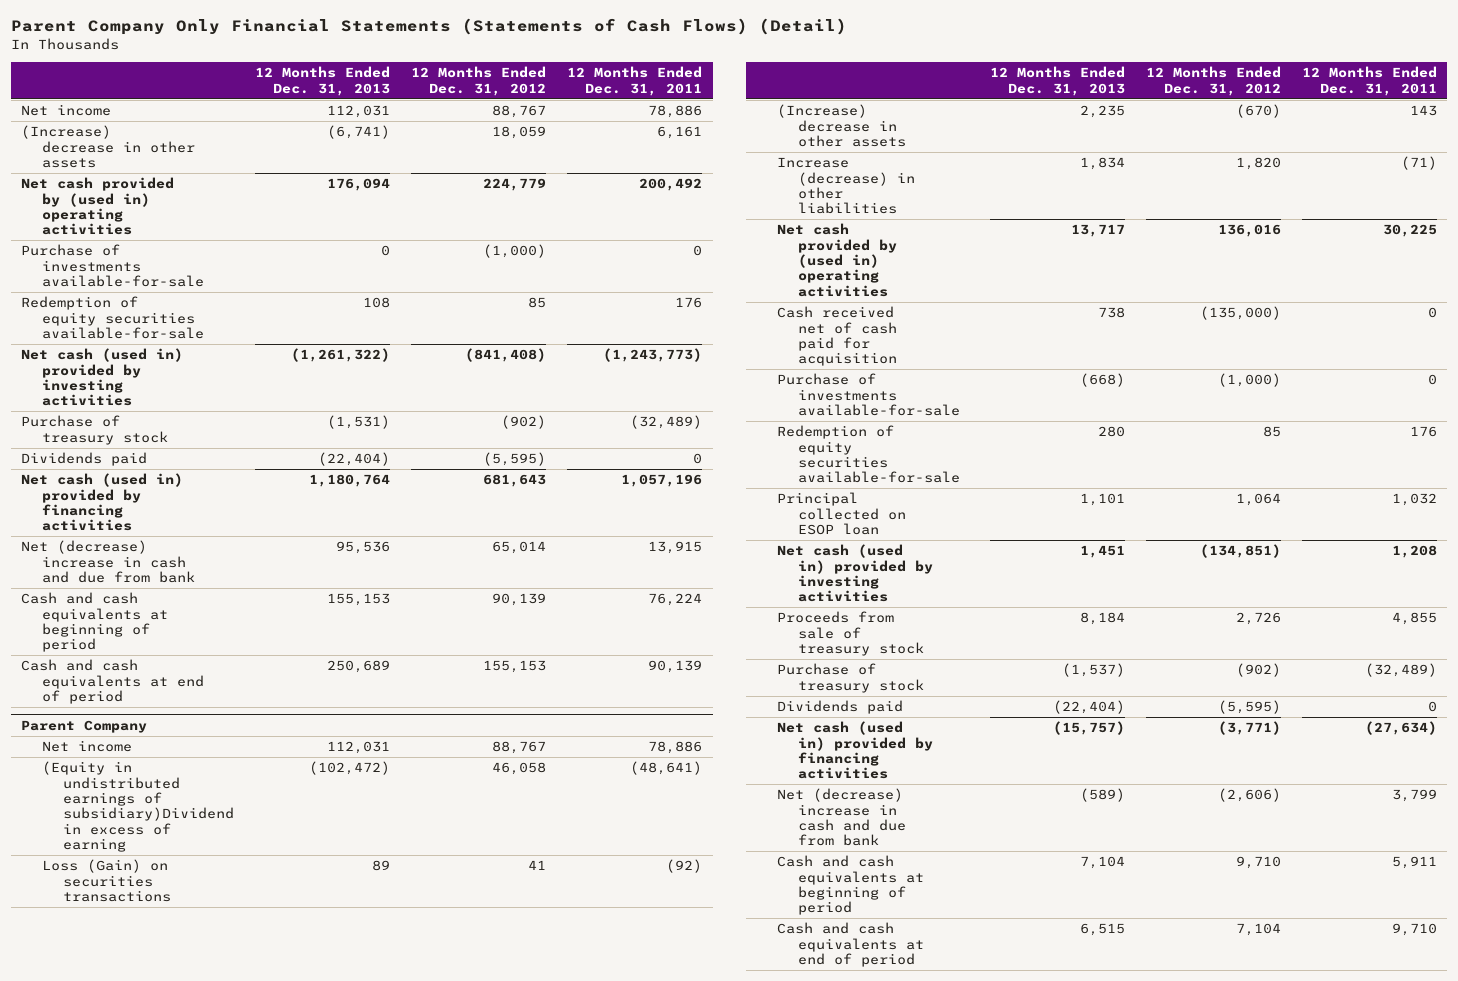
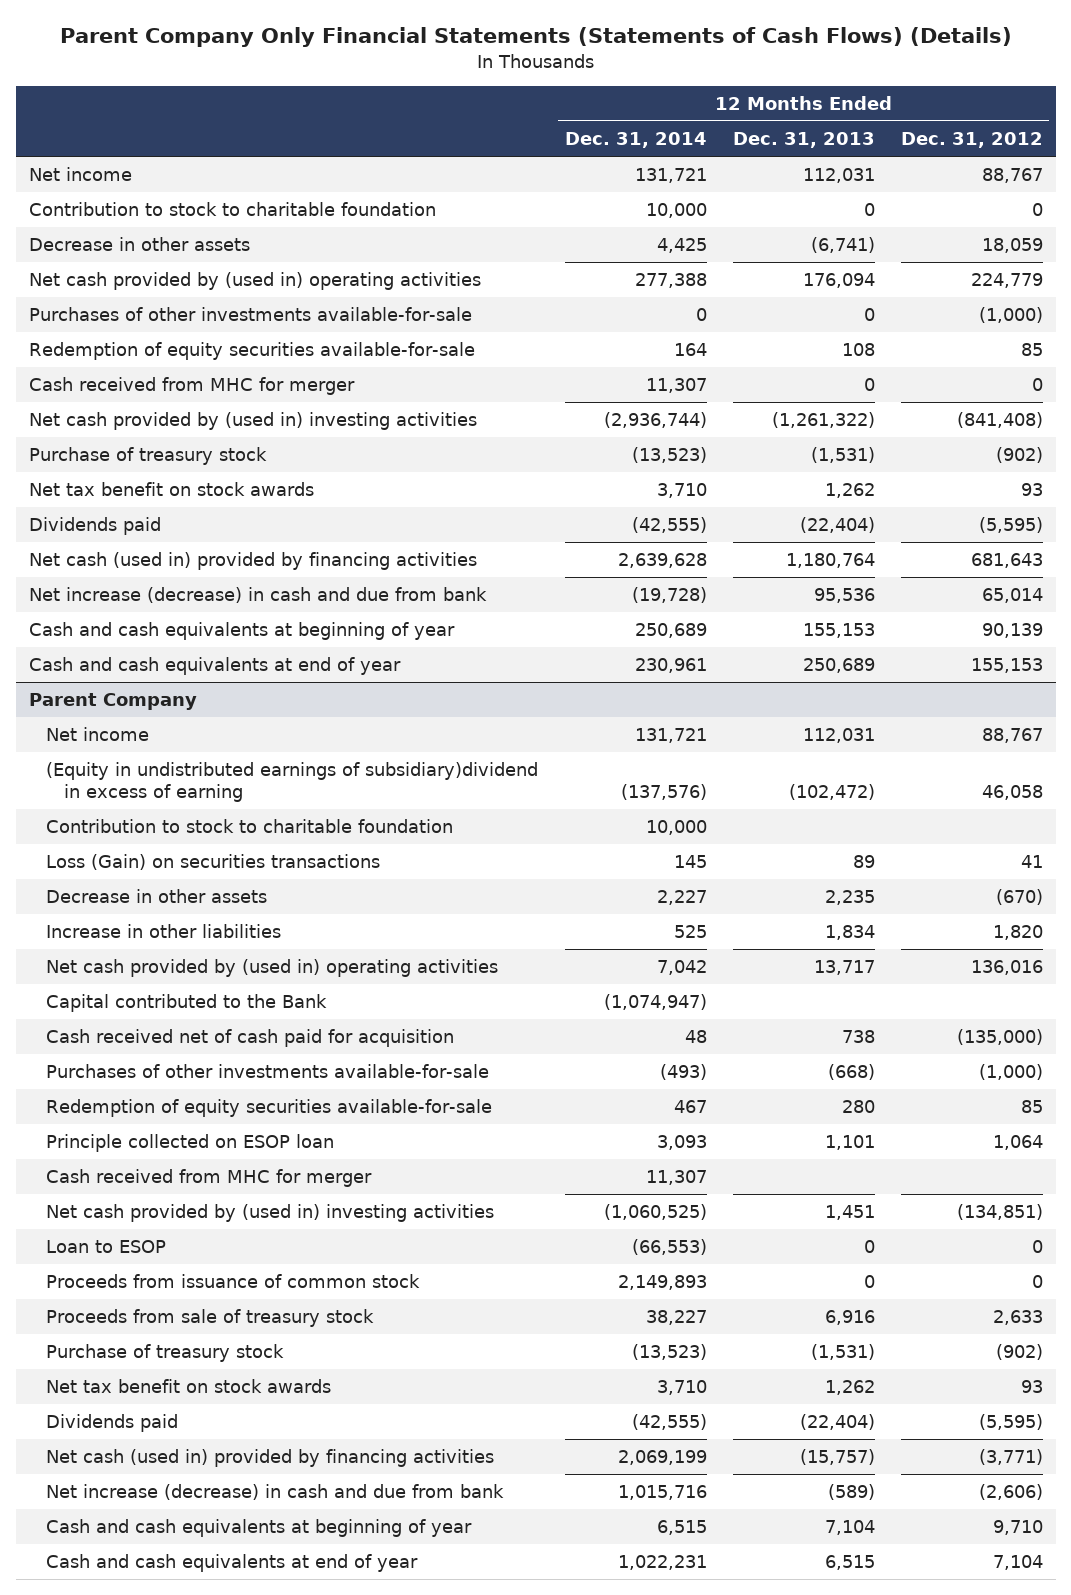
[10,18,847,36] Parent Company Only Financial Statements (Statements of Cash Flows) (Detail) -> [59,27,1012,48] Parent Company Only Financial Statements (Statements of Cash Flows) (Details)
[567,66,703,96] 12 Months Ended Dec. 31, 2011 -> none
none -> [564,131,707,148] Dec. 31, 2014
none -> [28,202,436,217] Contribution to stock to charitable foundation
[21,125,196,169] (Increase) decrease in other assets -> [28,237,250,252] Decrease in other assets
[21,244,205,288] Purchase of investments available-for-sale -> [28,307,472,322] Purchases of other investments available-for-sale
none -> [28,377,355,396] Cash received from MHC for merger
[21,348,184,407] Net cash (used in) provided by investing activities -> [28,412,477,431] Net cash provided by (used in) investing activities
none -> [28,482,314,497] Net tax benefit on stock awards
[21,540,196,584] Net (decrease) increase in cash and due from bank -> [28,587,487,604] Net increase (decrease) in cash and due from bank
[21,592,169,653] Cash and cash equivalents at beginning of period -> [28,622,455,641] Cash and cash equivalents at beginning of year
[21,659,205,705] Cash and cash equivalents at end of period -> [28,657,401,676] Cash and cash equivalents at end of year
[42,761,234,853] (Equity in undistributed earnings of subsidiary)Dividend in excess of earning -> [46,762,539,803] (Equity in undistributed earnings of subsidiary)dividend in excess of earning
none -> [46,819,454,834] Contribution to stock to charitable foundation
[776,104,906,148] (Increase) decrease in other assets -> [46,889,268,904] Decrease in other assets
[776,157,915,215] Increase (decrease) in other liabilities -> [46,924,282,939] Increase in other liabilities
none -> [46,994,328,1013] Capital contributed to the Bank
[776,373,960,417] Purchase of investments available-for-sale -> [46,1064,490,1079] Purchases of other investments available-for-sale
[776,492,906,536] Principal collected on ESOP loan -> [46,1134,335,1153] Principle collected on ESOP loan
none -> [46,1169,373,1188] Cash received from MHC for merger
[776,544,933,603] Net cash (used in) provided by investing activities -> [46,1204,495,1223] Net cash provided by (used in) investing activities
none -> [46,1240,167,1254] Loan to ESOP
none -> [46,1274,421,1289] Proceeds from issuance of common stock
[1079,612,1125,626] 8,184 -> [824,1310,875,1326] 6,916
[1235,612,1281,626] 2,726 -> [992,1310,1043,1326] 2,633
[1061,663,1125,678] (1,537) -> [810,1344,875,1361] (1,531)
none -> [46,1379,332,1394] Net tax benefit on stock awards
[776,788,906,847] Net (decrease) increase in cash and due from bank -> [46,1484,505,1501] Net increase (decrease) in cash and due from bank
[776,855,924,916] Cash and cash equivalents at beginning of period -> [46,1519,473,1538] Cash and cash equivalents at beginning of year
[776,922,924,968] Cash and cash equivalents at end of period -> [46,1554,419,1573] Cash and cash equivalents at end of year

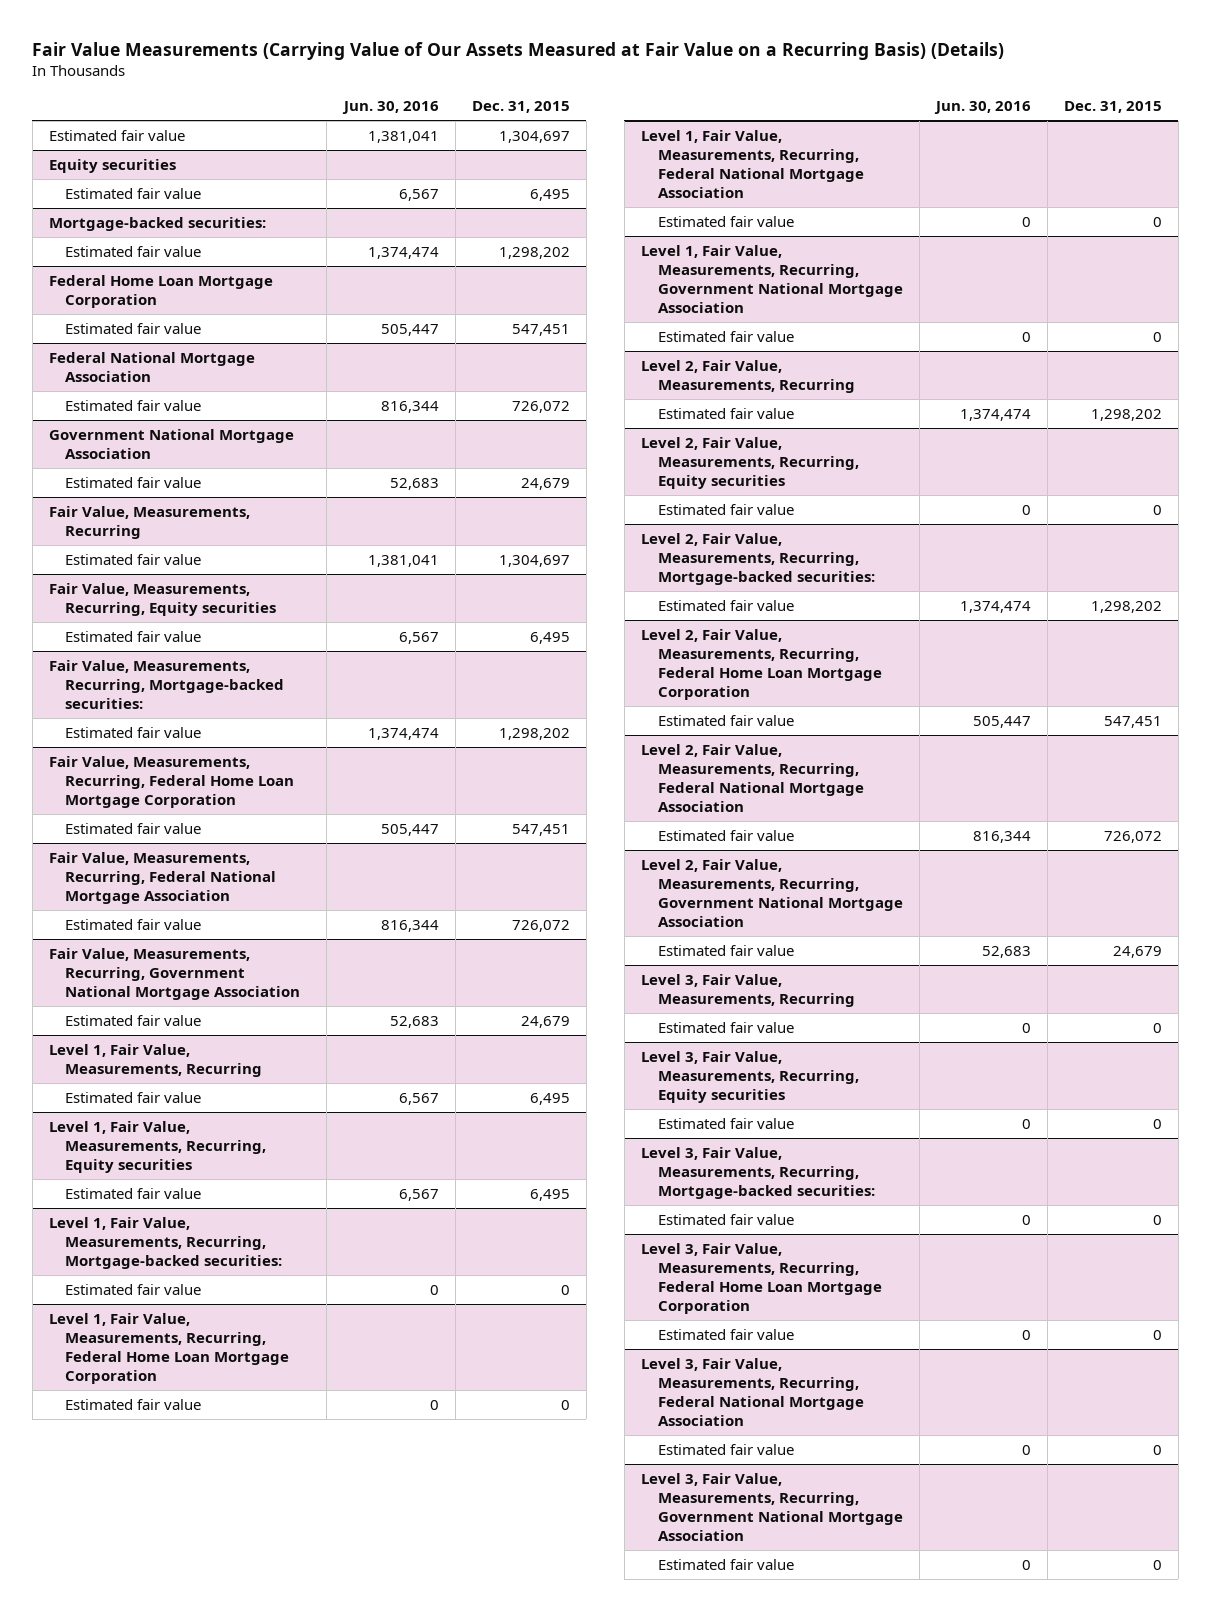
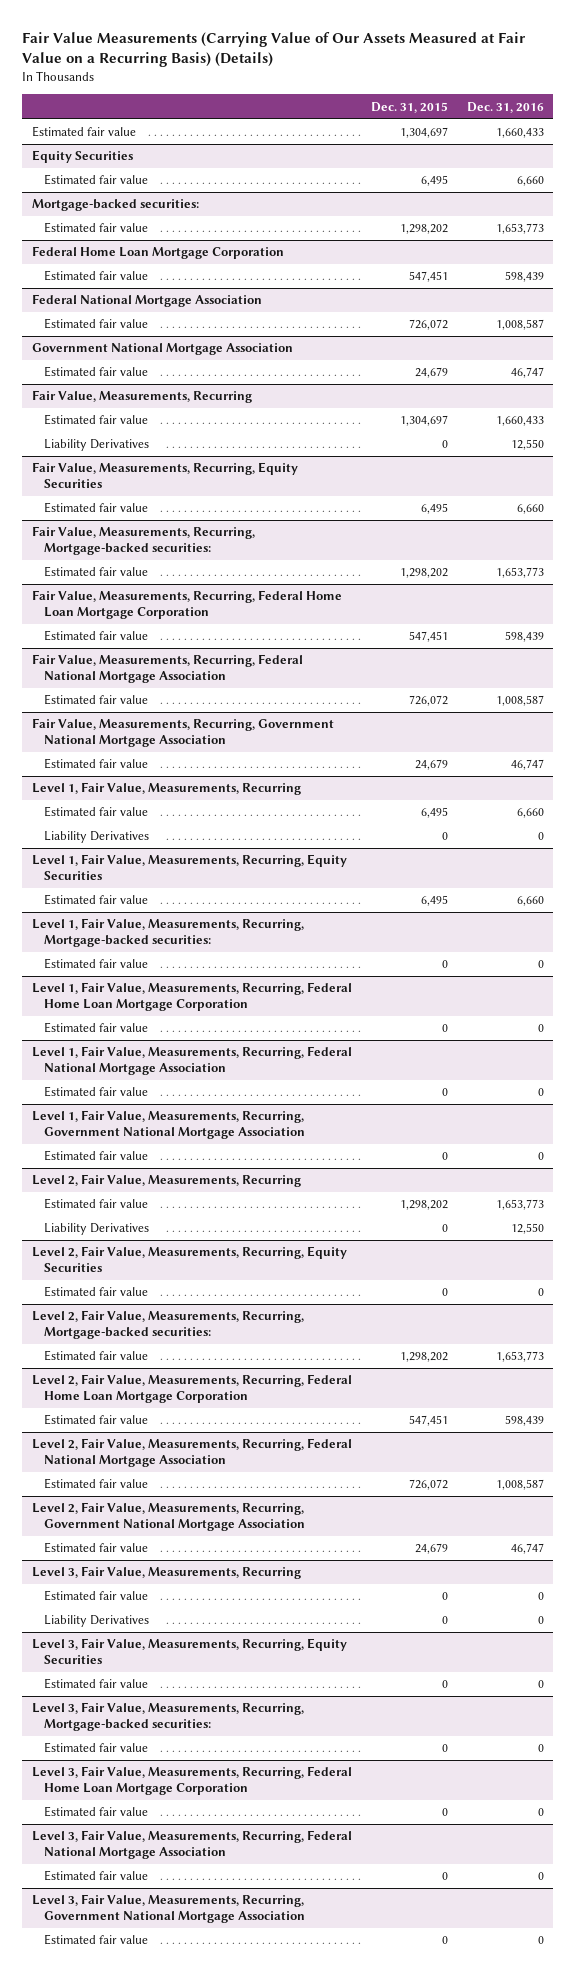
[341,101,439,115] Jun. 30, 2016 -> none
none -> [466,101,544,113] Dec. 31, 2016
[48,158,176,173] Equity securities -> [31,150,133,164] Equity Securities
none -> [43,439,149,452] Liability Derivatives
[48,582,277,616] Fair Value, Measurements, Recurring, Equity securities -> [31,462,298,489] Fair Value, Measurements, Recurring, Equity Securities
none -> [43,831,149,844] Liability Derivatives
[48,1120,267,1173] Level 1, Fair Value, Measurements, Recurring, Equity securities -> [31,854,347,881] Level 1, Fair Value, Measurements, Recurring, Equity Securities
none -> [43,1223,149,1236] Liability Derivatives
[640,436,859,489] Level 2, Fair Value, Measurements, Recurring, Equity securities -> [31,1246,347,1273] Level 2, Fair Value, Measurements, Recurring, Equity Securities
none -> [43,1615,149,1628] Liability Derivatives
[640,1050,859,1103] Level 3, Fair Value, Measurements, Recurring, Equity securities -> [31,1638,347,1665] Level 3, Fair Value, Measurements, Recurring, Equity Securities

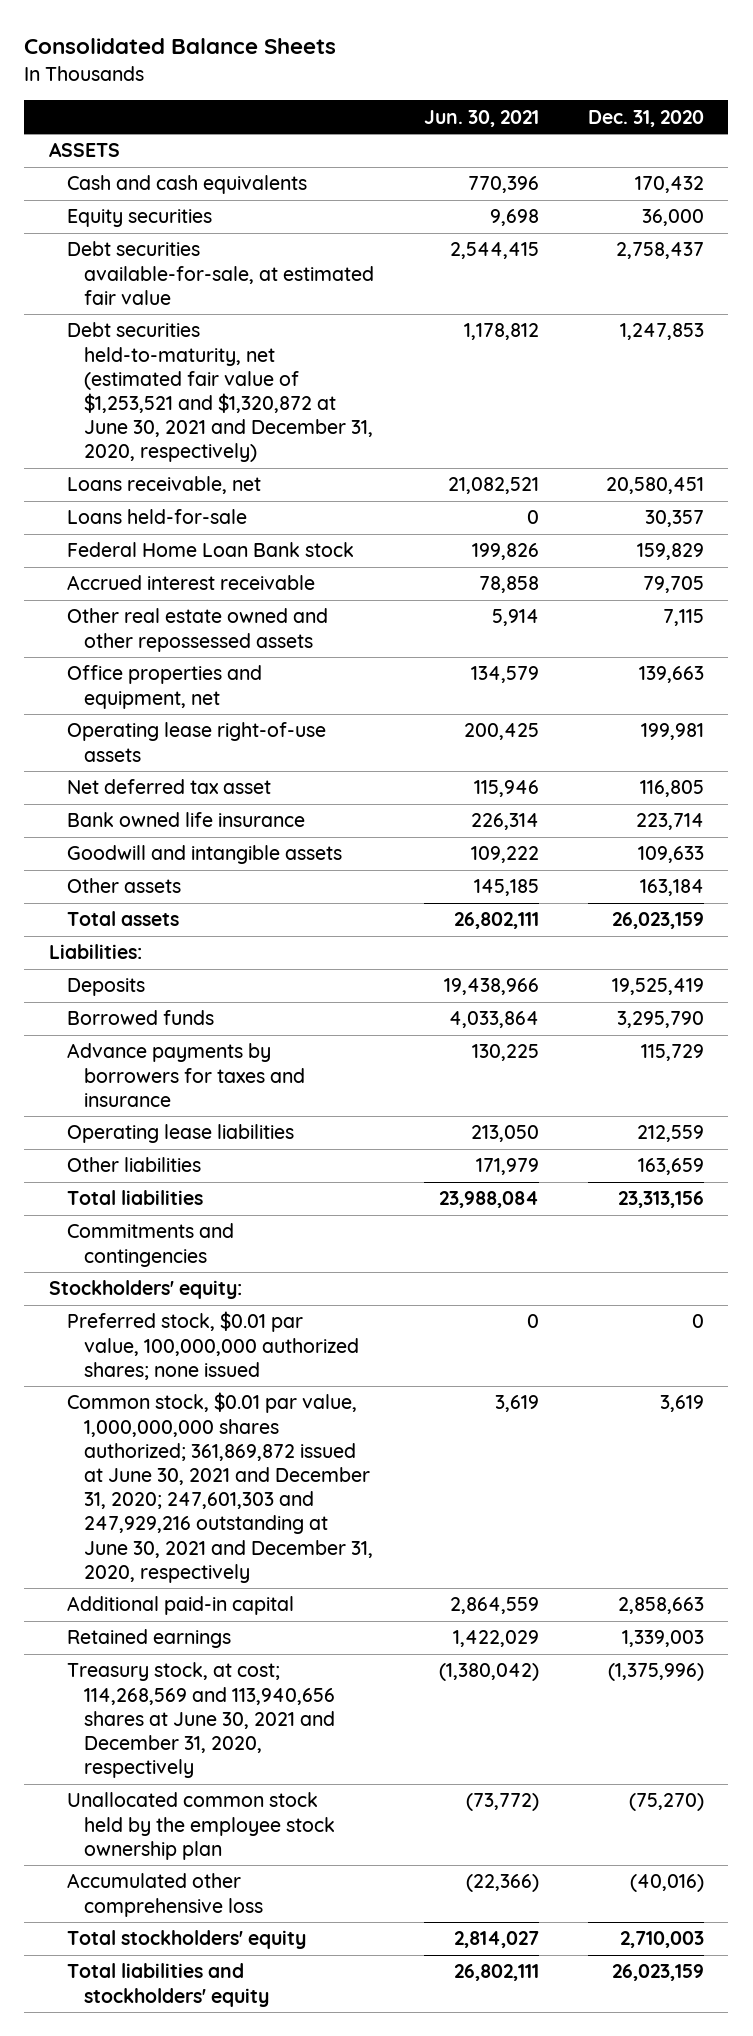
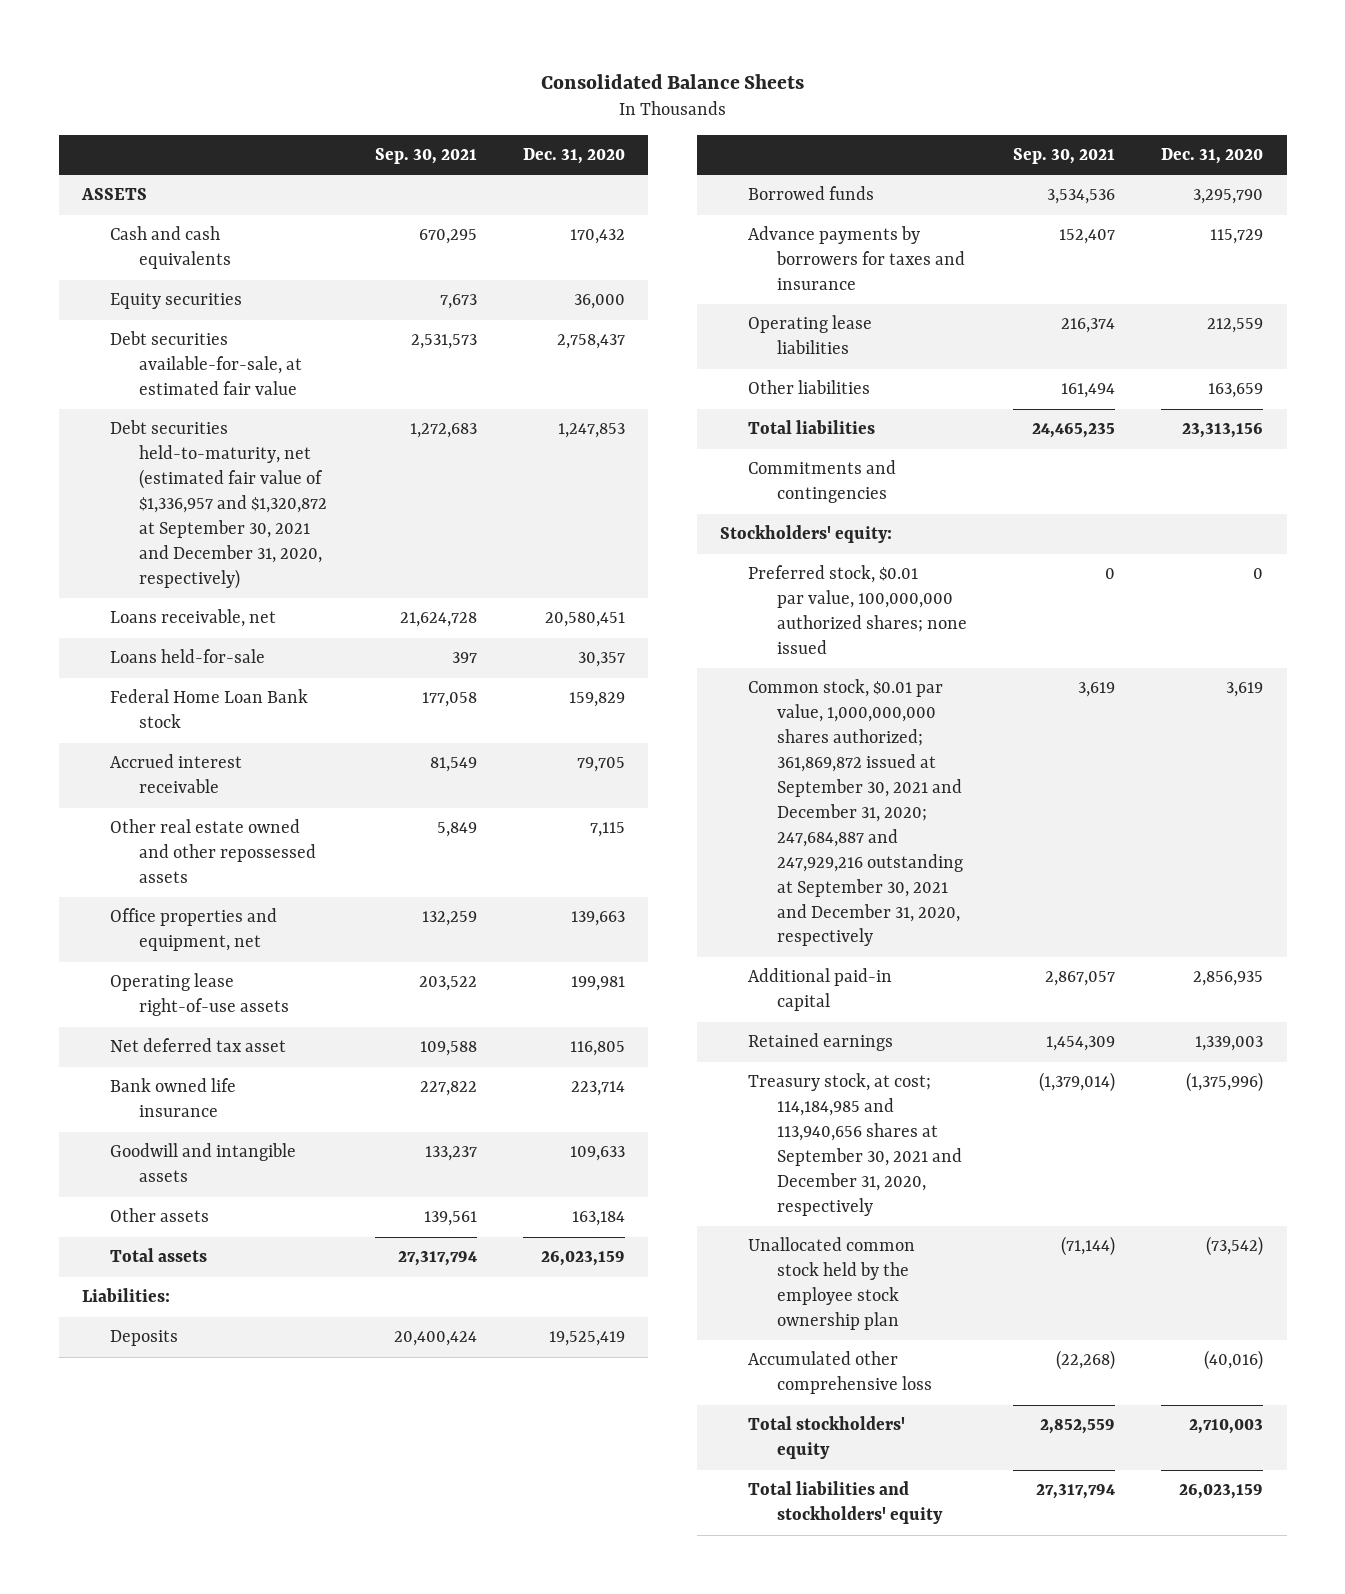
[423,109,539,127] Jun. 30, 2021 -> none
none -> [374,148,477,165] Sep. 30, 2021
[66,322,374,463] Debt securities held-to-maturity, net (estimated fair value of $1,253,521 and $1,320,872 at June 30, 2021 and December 31, 2020, respectively) -> [110,420,327,589] Debt securities held-to-maturity, net (estimated fair value of $1,336,957 and $1,320,872 at September 30, 2021 and December 31, 2020, respectively)
[66,1392,374,1583] Common stock, $0.01 par value, 1,000,000,000 shares authorized; 361,869,872 issued at June 30, 2021 and December 31, 2020; 247,601,303 and 247,929,216 outstanding at June 30, 2021 and December 31, 2020, respectively -> [748,679,963,947] Common stock, $0.01 par value, 1,000,000,000 shares authorized; 361,869,872 issued at September 30, 2021 and December 31, 2020; 247,684,887 and 247,929,216 outstanding at September 30, 2021 and December 31, 2020, respectively
[617,1597,704,1615] 2,858,663 -> [1193,971,1264,987] 2,856,935
[66,1662,336,1779] Treasury stock, at cost; 114,268,569 and 113,940,656 shares at June 30, 2021 and December 31, 2020, respectively -> [748,1073,962,1216] Treasury stock, at cost; 114,184,985 and 113,940,656 shares at September 30, 2021 and December 31, 2020, respectively
[628,1793,704,1812] (75,270) -> [1206,1236,1264,1257] (73,542)

